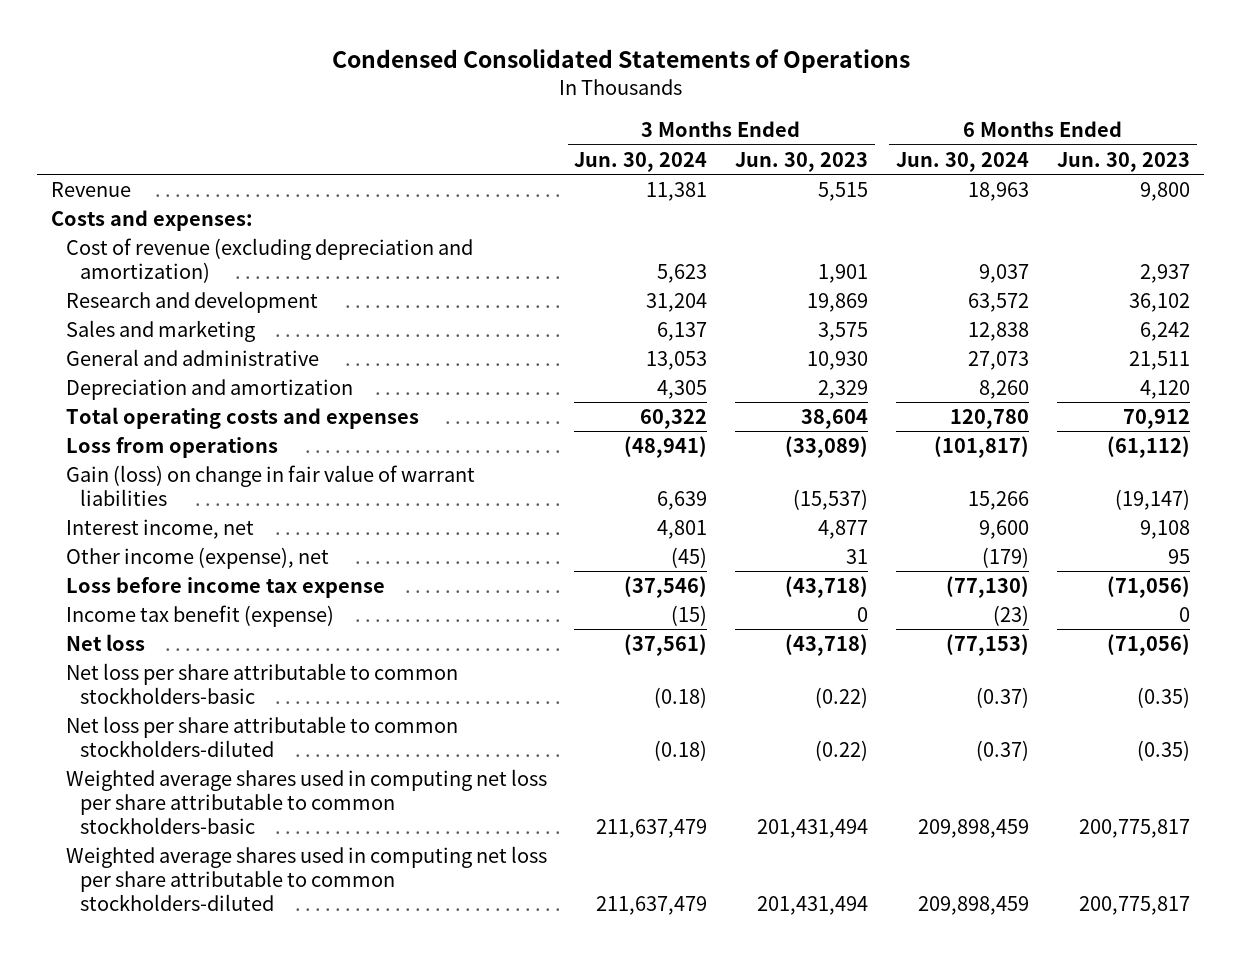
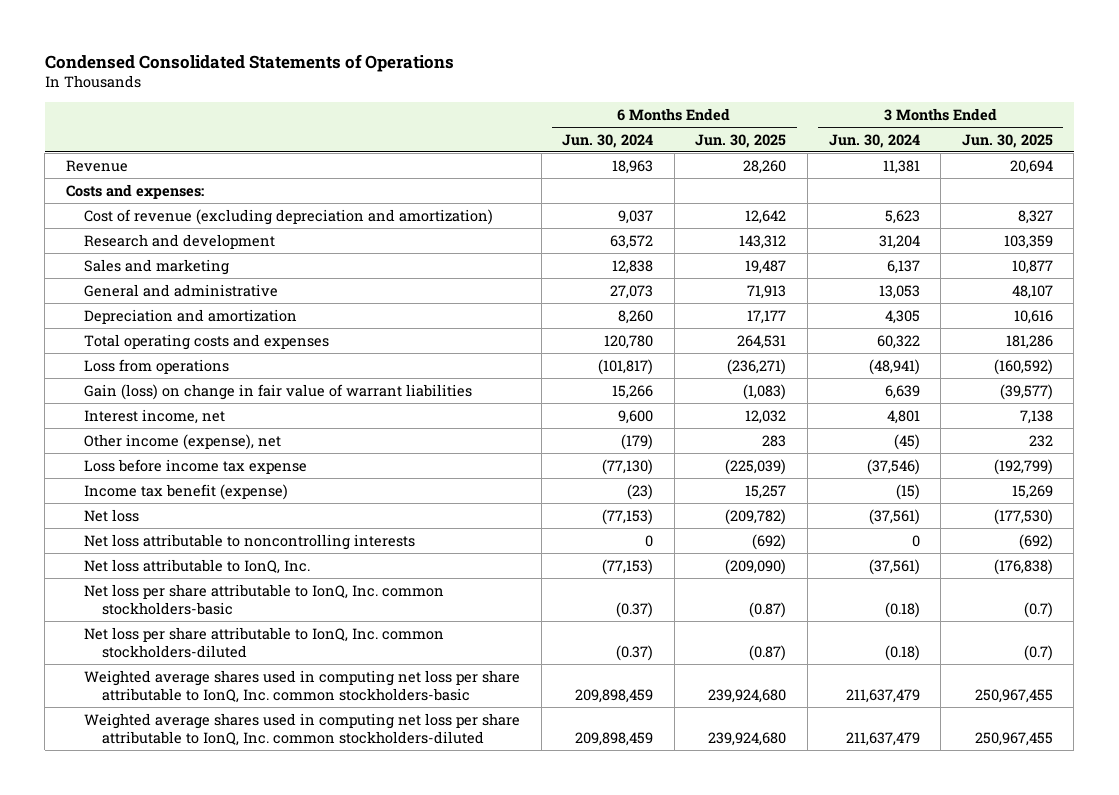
[735,151,869,172] Jun. 30, 2023 -> none
[1057,151,1191,172] Jun. 30, 2023 -> none
none -> [695,133,787,148] Jun. 30, 2025
none -> [961,133,1053,148] Jun. 30, 2025
none -> [84,533,416,550] Net loss attributable to noncontrolling interests
none -> [84,558,311,574] Net loss attributable to IonQ, Inc.
[65,663,458,704] Net loss per share attributable to common stockholders-basic -> [84,583,445,616] Net loss per share attributable to IonQ, Inc. common stockholders-basic
[65,716,458,757] Net loss per share attributable to common stockholders-diluted -> [84,626,445,659] Net loss per share attributable to IonQ, Inc. common stockholders-diluted
[65,769,547,834] Weighted average shares used in computing net loss per share attributable to common stockholders-basic -> [84,669,521,704] Weighted average shares used in computing net loss per share attributable to IonQ, Inc. common stockholders-basic
[65,846,547,911] Weighted average shares used in computing net loss per share attributable to common stockholders-diluted -> [84,712,521,747] Weighted average shares used in computing net loss per share attributable to IonQ, Inc. common stockholders-diluted

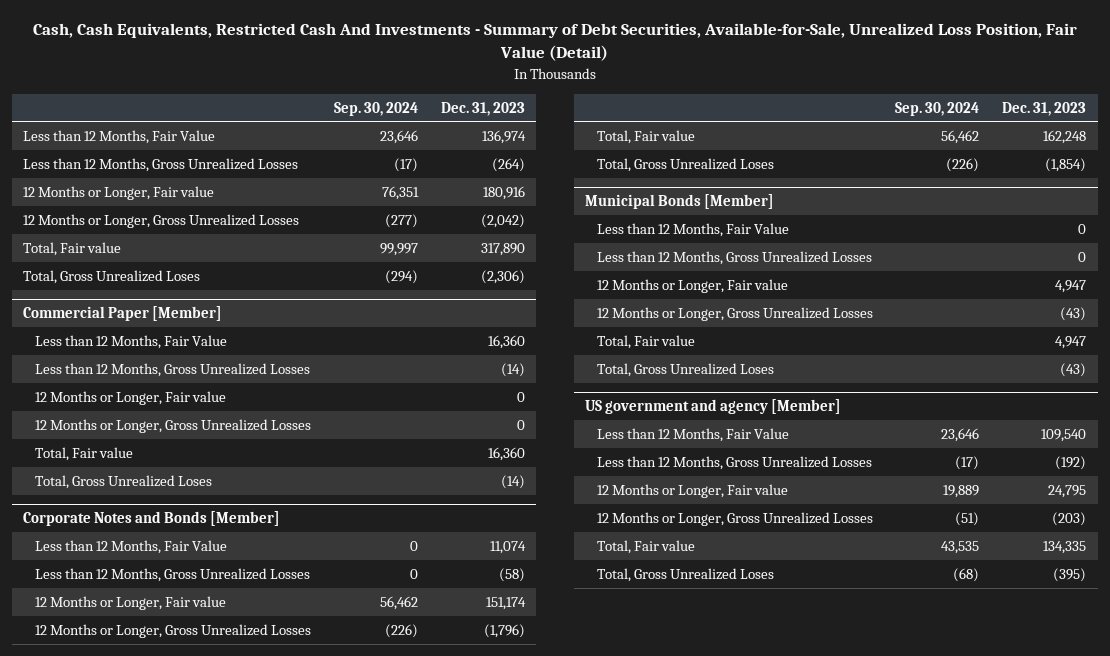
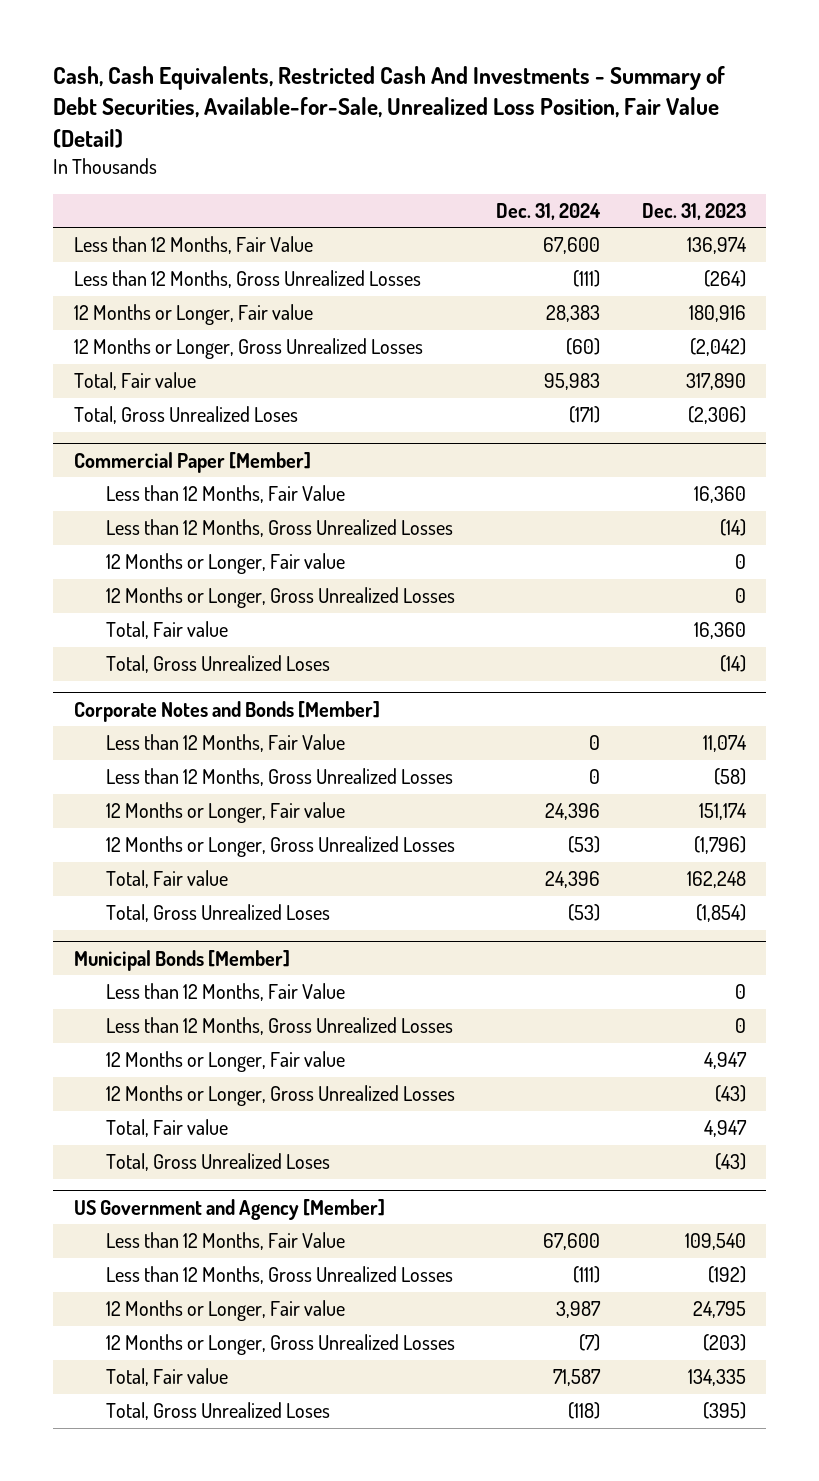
[333,101,418,116] Sep. 30, 2024 -> none
none -> [496,202,602,220] Dec. 31, 2024
[585,399,842,415] US government and agency [Member] -> [73,1198,385,1220] US Government and Agency [Member]

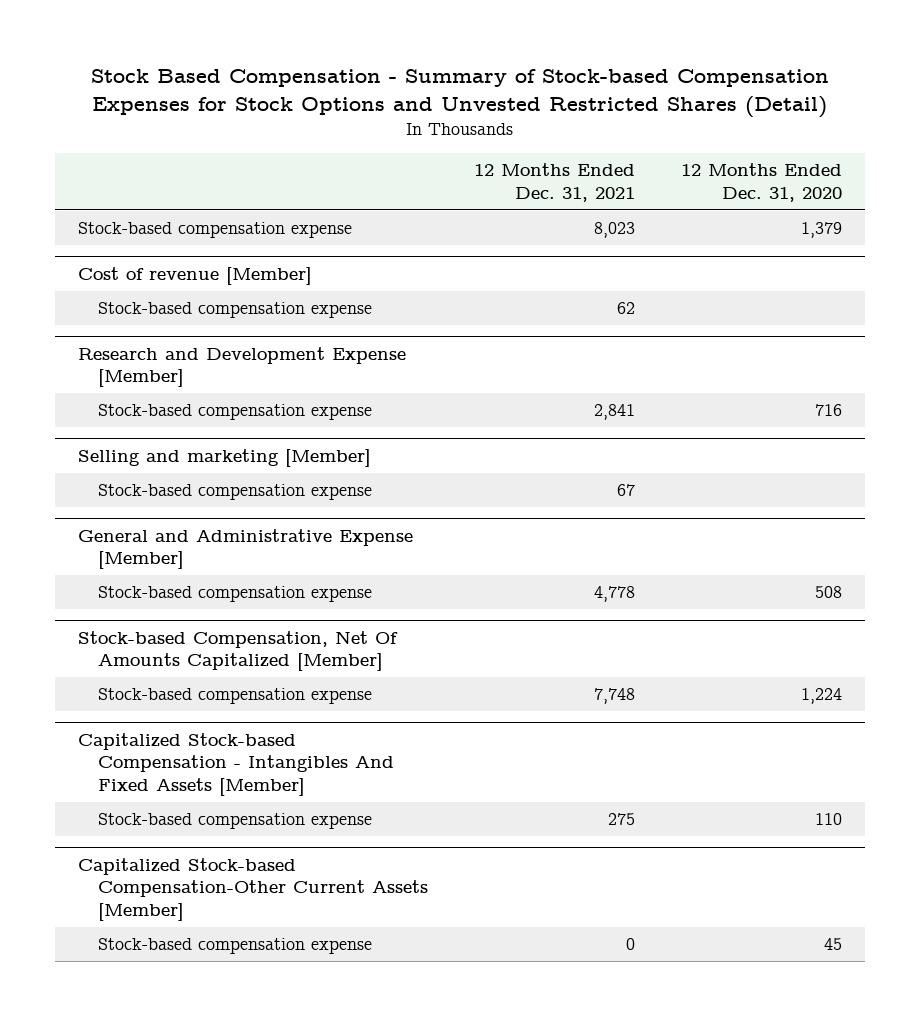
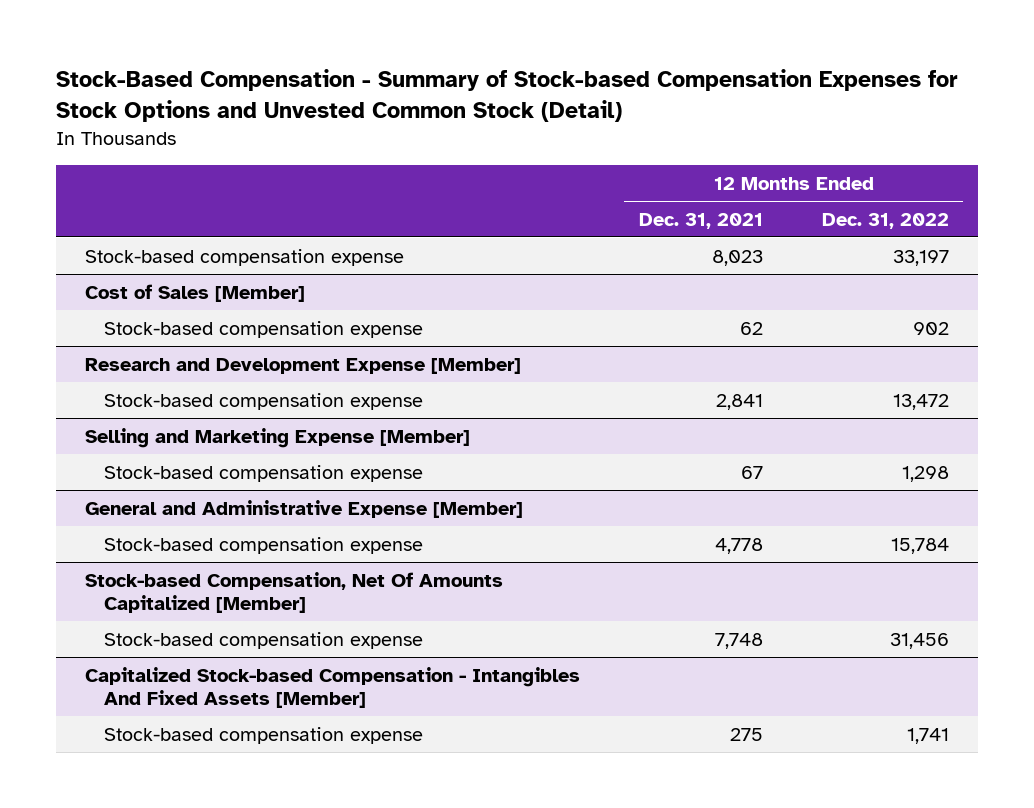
[90,68,829,118] Stock Based Compensation - Summary of Stock-based Compensation Expenses for Stock Options and Unvested Restricted Shares (Detail) -> [55,69,958,123] Stock-Based Compensation - Summary of Stock-based Compensation Expenses for Stock Options and Unvested Common Stock (Detail)
[680,163,842,202] 12 Months Ended Dec. 31, 2020 -> none
none -> [821,212,949,229] Dec. 31, 2022
[77,266,312,285] Cost of revenue [Member] -> [85,283,306,302] Cost of Sales [Member]
[77,448,371,467] Selling and marketing [Member] -> [85,427,471,448] Selling and Marketing Expense [Member]
[77,857,429,922] Capitalized Stock-based Compensation-Other Current Assets [Member] -> none
[98,938,373,955] Stock-based compensation expense -> none

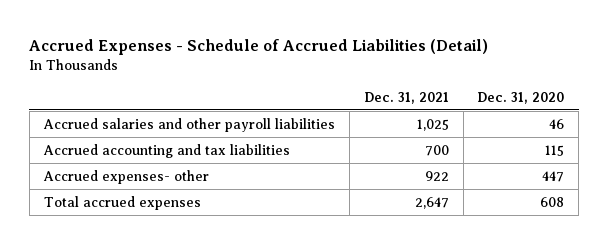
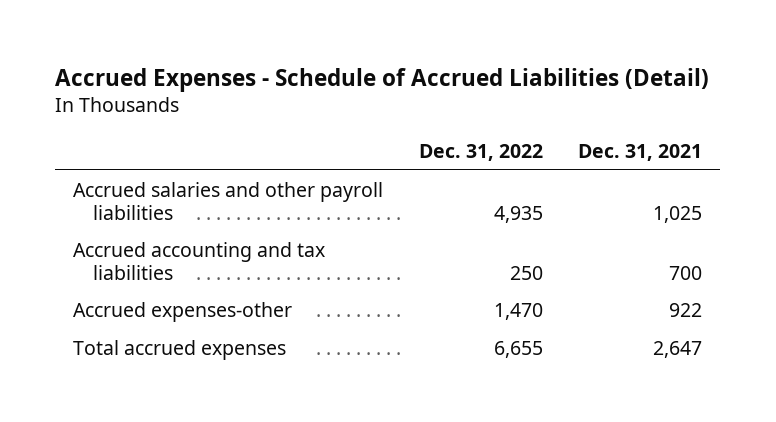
[477,91,565,104] Dec. 31, 2020 -> none
none -> [418,143,543,161] Dec. 31, 2022
[42,169,209,184] Accrued expenses- other -> [73,301,293,322] Accrued expenses-other

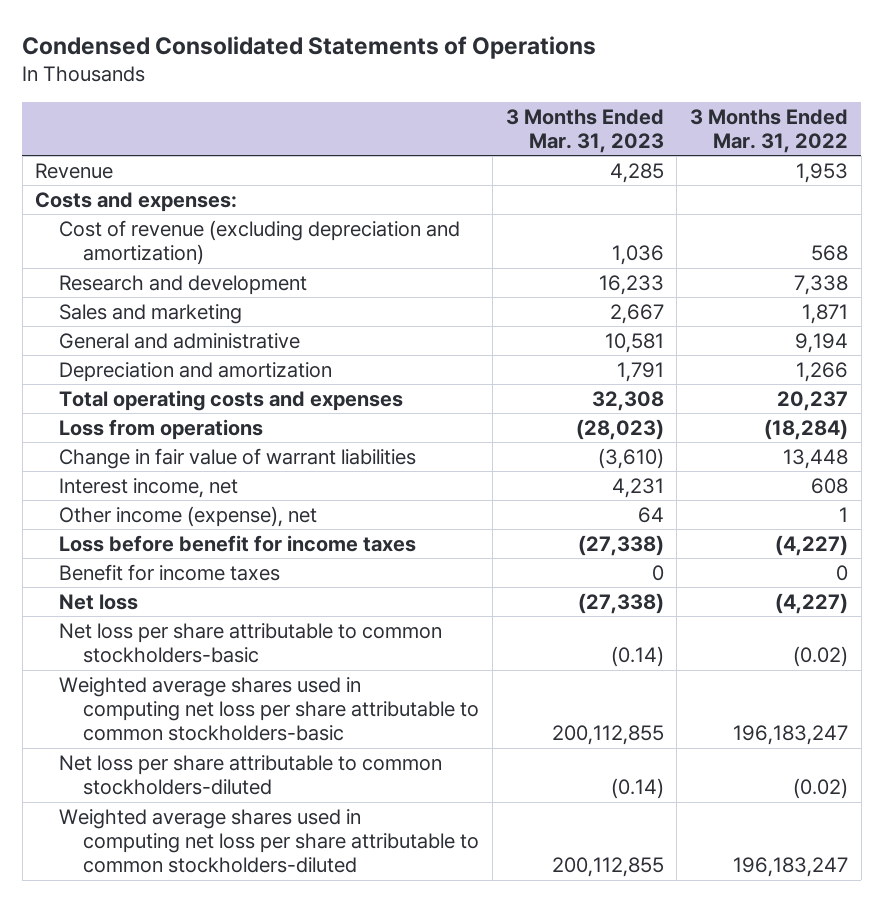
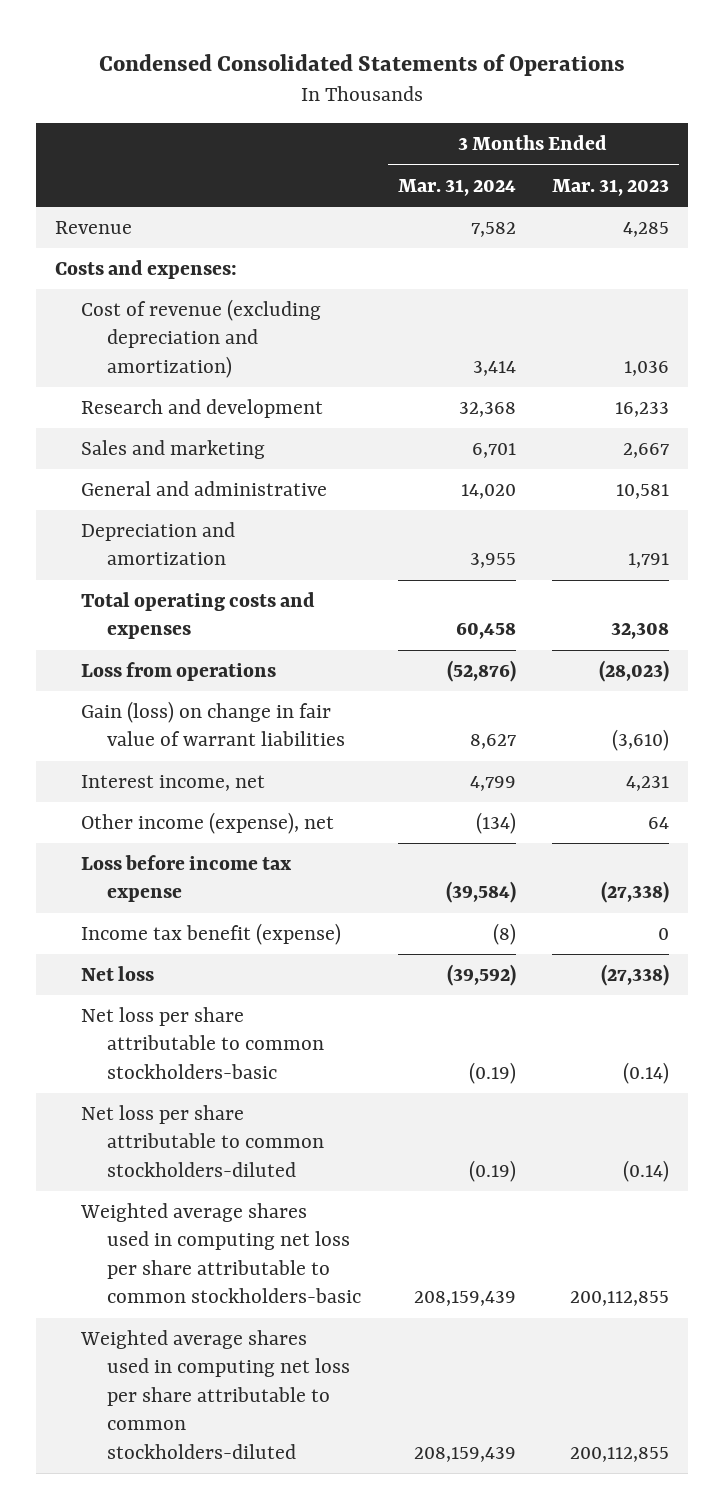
[689,108,848,153] 3 Months Ended Mar. 31, 2022 -> none
none -> [397,178,516,196] Mar. 31, 2024
[59,448,417,470] Change in fair value of warrant liabilities -> [80,701,345,747] Gain (loss) on change in fair value of warrant liabilities
[59,535,417,553] Loss before benefit for income taxes -> [80,855,292,903] Loss before income tax expense
[59,564,281,582] Benefit for income taxes -> [80,923,341,946] Income tax benefit (expense)
[59,677,480,742] Weighted average shares used in computing net loss per share attributable to common stockholders-basic -> [79,1203,361,1304] Weighted average shares used in computing net loss per share attributable to common stockholders-basic

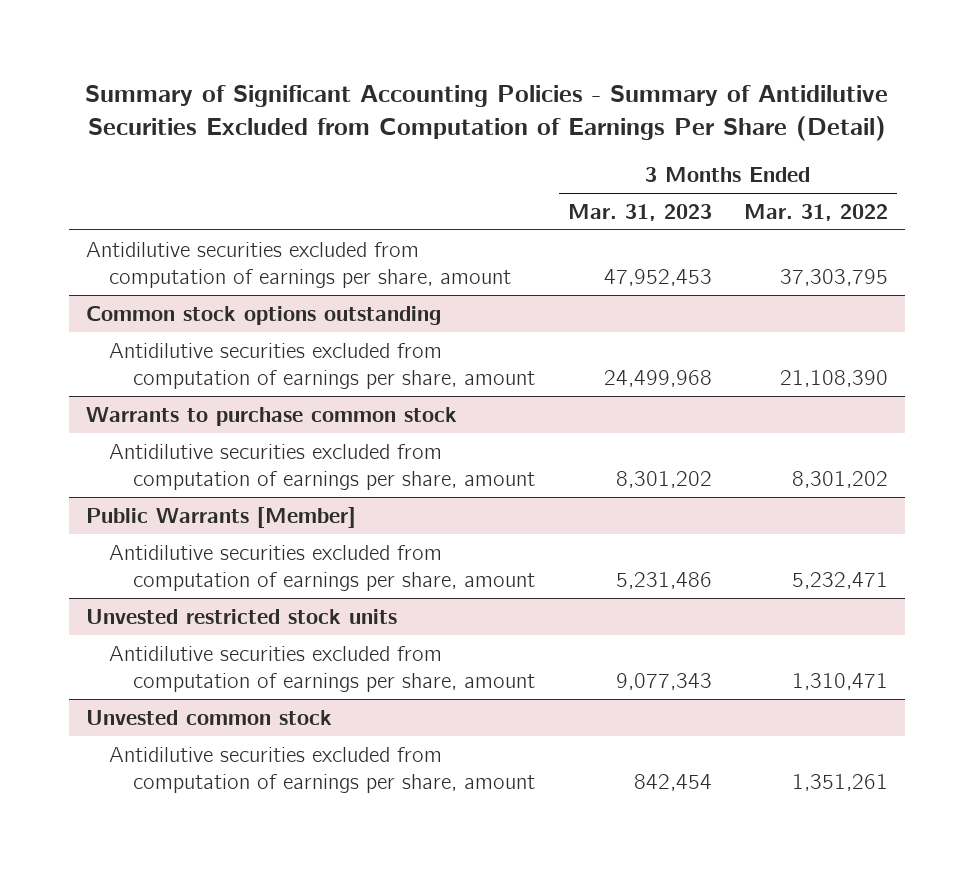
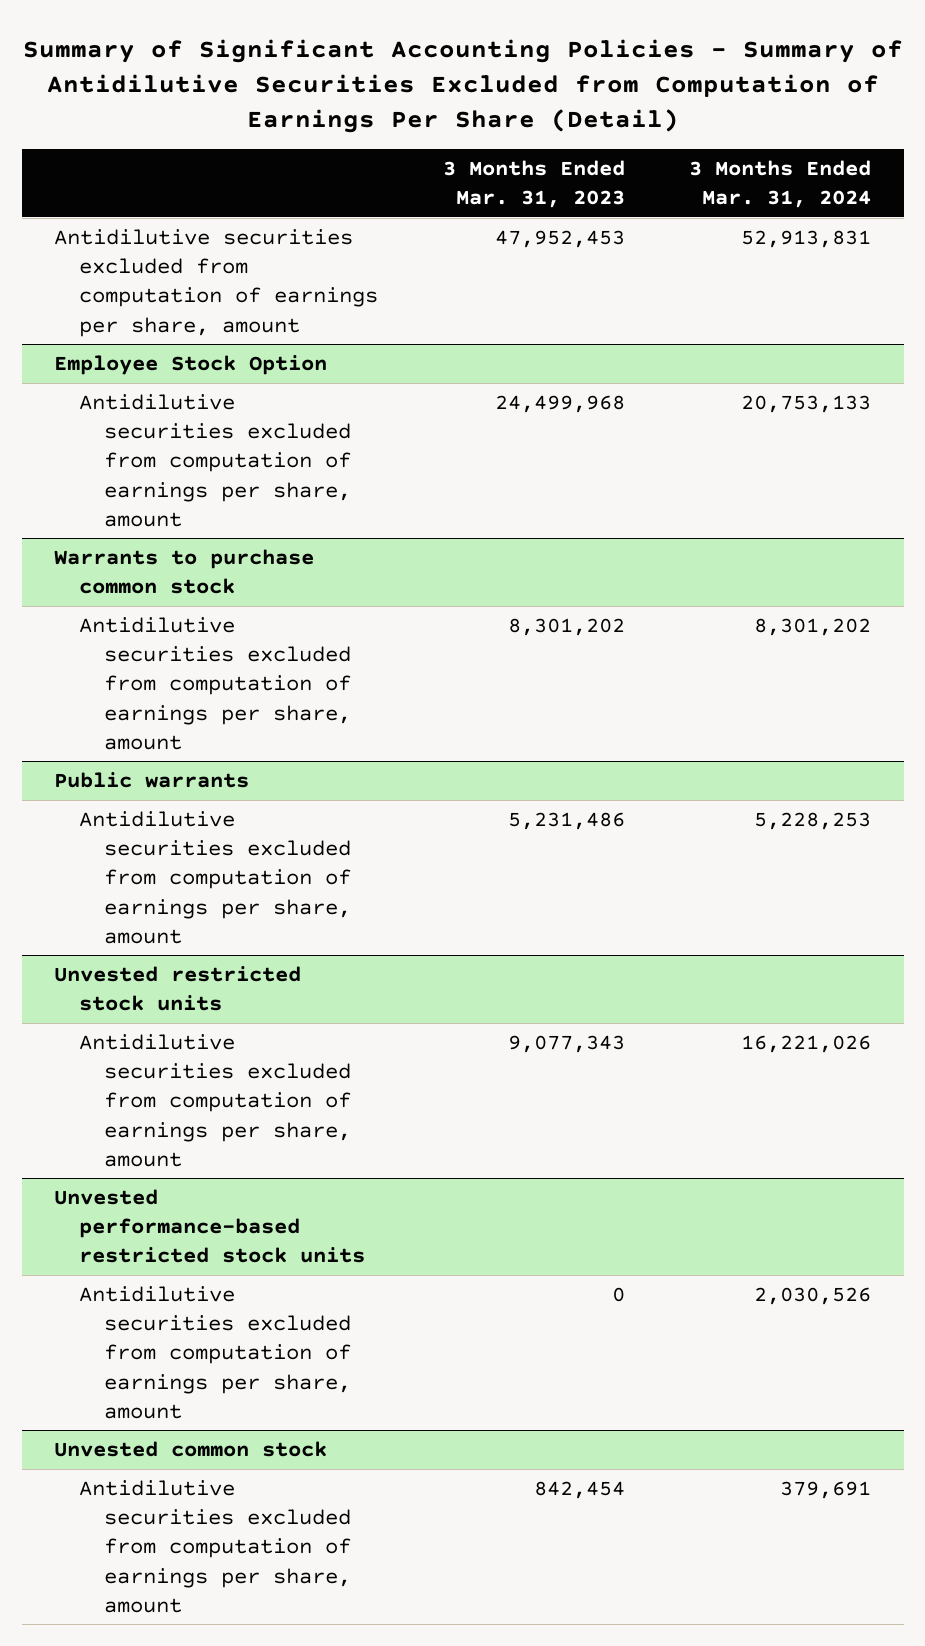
[744,203,889,221] Mar. 31, 2022 -> none
none -> [689,160,872,209] 3 Months Ended Mar. 31, 2024
[85,305,441,325] Common stock options outstanding -> [53,354,327,375] Employee Stock Option
[85,506,356,528] Public Warrants [Member] -> [53,771,249,788] Public warrants
none -> [53,1188,365,1264] Unvested performance-based restricted stock units
none -> [78,1285,351,1419] Antidilutive securities excluded from computation of earnings per share, amount

